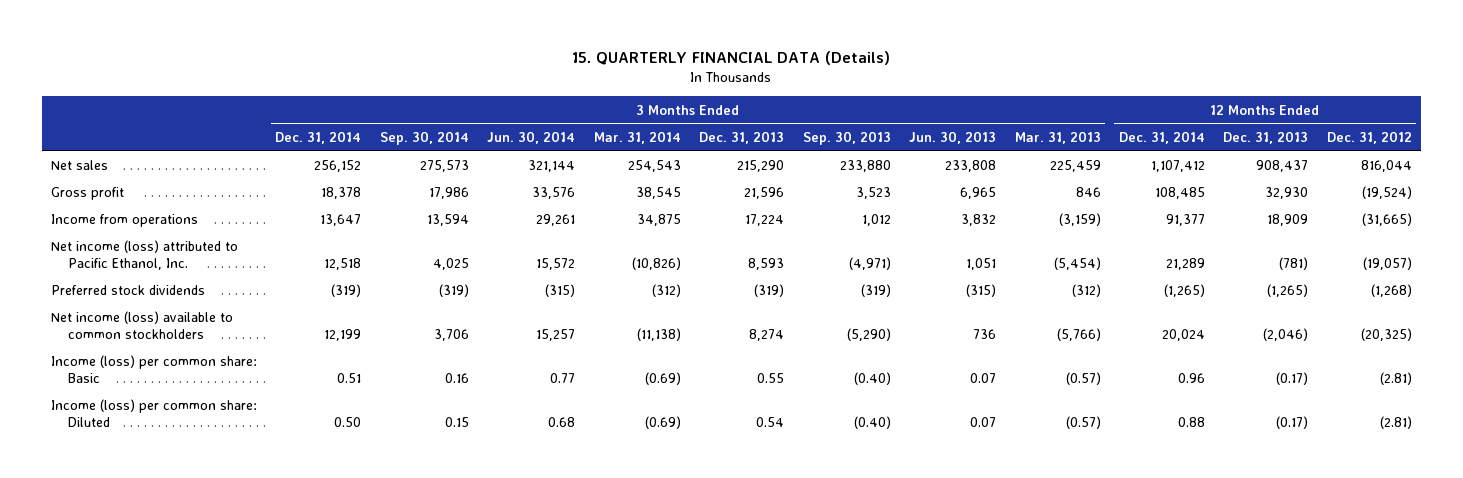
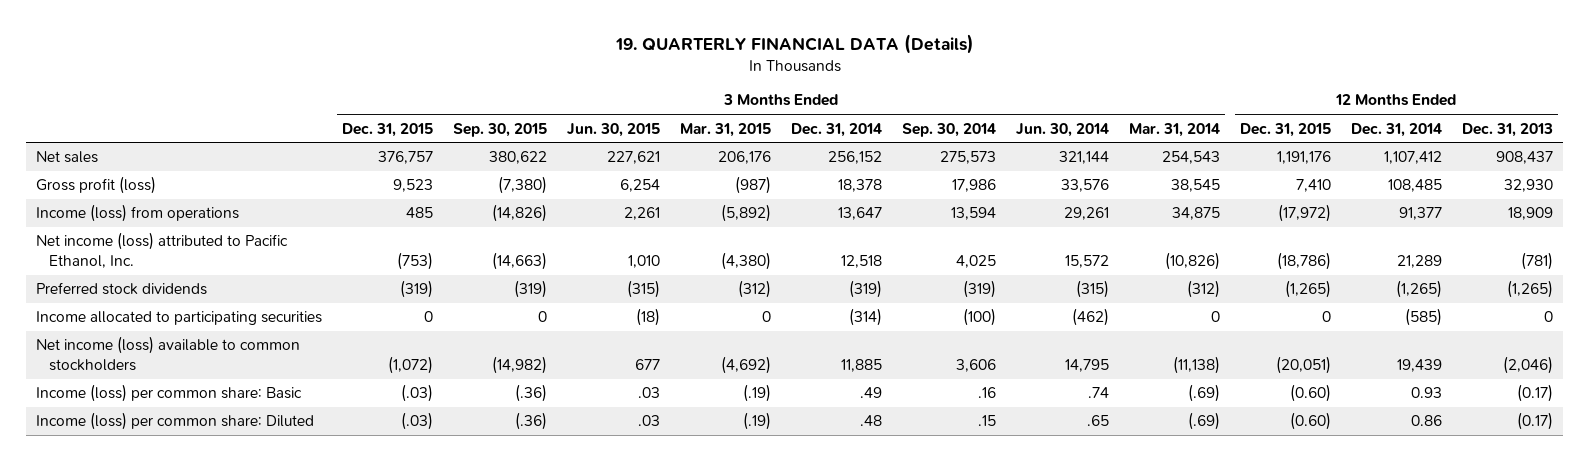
[572,51,891,66] 15. QUARTERLY FINANCIAL DATA (Details) -> [614,34,974,55] 19. QUARTERLY FINANCIAL DATA (Details)
[699,131,785,145] Dec. 31, 2013 -> none
[802,131,891,146] Sep. 30, 2013 -> none
[909,131,997,145] Jun. 30, 2013 -> none
[1014,131,1101,145] Mar. 31, 2013 -> none
[1326,131,1412,145] Dec. 31, 2012 -> none
none -> [342,122,434,137] Dec. 31, 2015
none -> [453,122,548,137] Sep. 30, 2015
none -> [567,122,661,137] Jun. 30, 2015
none -> [680,122,772,137] Mar. 31, 2015
none -> [1239,122,1331,137] Dec. 31, 2015
[50,187,124,201] Gross profit -> [36,176,157,195] Gross profit (loss)
[50,214,198,228] Income from operations -> [36,204,240,223] Income (loss) from operations
none -> [36,311,323,326] Income allocated to participating securities
[324,329,362,342] 12,199 -> [841,358,883,372] 11,885
[433,329,469,342] 3,706 -> [956,358,997,372] 3,606
[536,329,576,342] 15,257 -> [1065,358,1110,372] 14,795
[1161,329,1205,342] 20,024 -> [1396,358,1442,372] 19,439
[337,373,362,384] 0.51 -> [860,387,883,399] .49
[444,373,469,384] 0.16 -> [978,387,997,399] .16
[550,373,576,384] 0.77 -> [1088,387,1110,399] .74
[644,372,681,386] (0.69) -> [1188,384,1221,403] (.69)
[1177,373,1205,384] 0.96 -> [1410,387,1442,399] 0.93
[334,417,362,428] 0.50 -> [860,415,883,427] .48
[444,417,469,428] 0.15 -> [978,415,997,427] .15
[548,417,576,428] 0.68 -> [1087,415,1110,427] .65
[644,416,681,430] (0.69) -> [1188,412,1221,431] (.69)
[1177,417,1205,428] 0.88 -> [1410,415,1442,427] 0.86

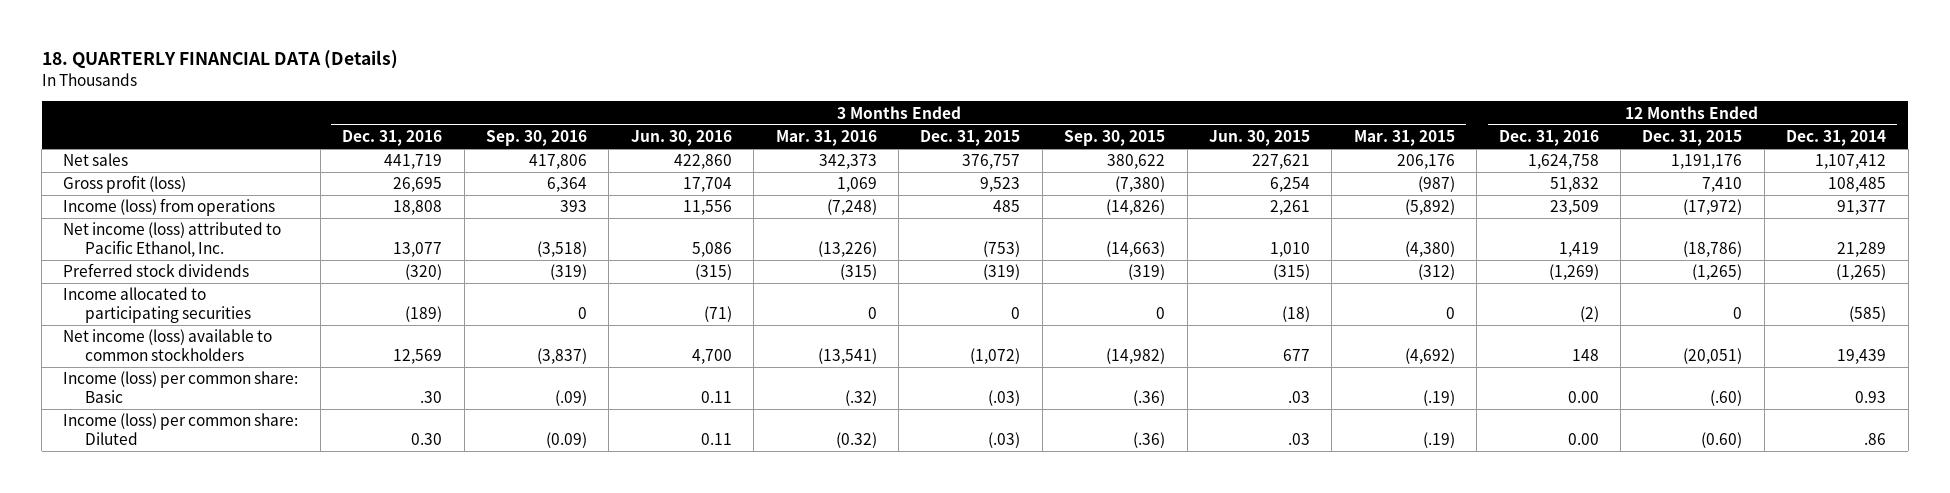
[614,34,974,55] 19. QUARTERLY FINANCIAL DATA (Details) -> [41,50,398,70] 18. QUARTERLY FINANCIAL DATA (Details)
[791,122,883,137] Dec. 31, 2014 -> none
[902,122,997,137] Sep. 30, 2014 -> none
[1016,122,1110,137] Jun. 30, 2014 -> none
[1129,122,1221,137] Mar. 31, 2014 -> none
[1461,122,1553,137] Dec. 31, 2013 -> none
none -> [342,129,443,146] Dec. 31, 2016
none -> [486,129,588,146] Sep. 30, 2016
none -> [630,129,732,146] Jun. 30, 2016
none -> [775,129,877,146] Mar. 31, 2016
none -> [1498,129,1599,146] Dec. 31, 2016
[1289,384,1331,403] (0.60) -> [1710,389,1743,406] (.60)
[1410,415,1442,427] 0.86 -> [1864,432,1887,445] .86

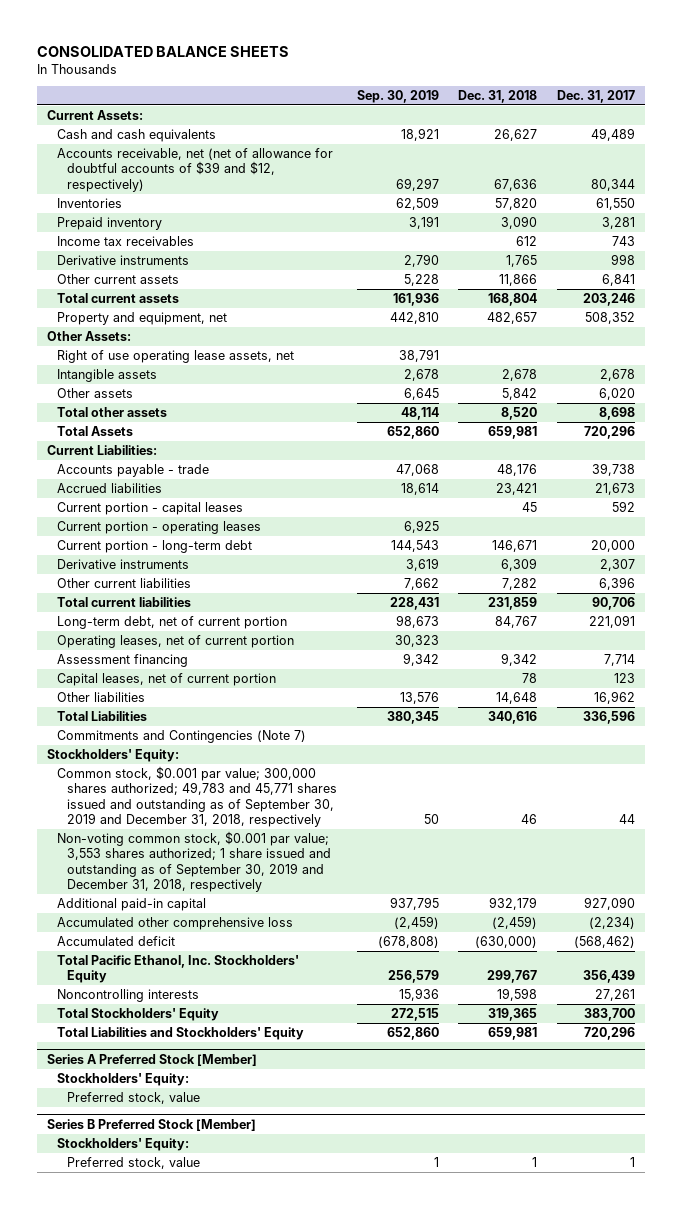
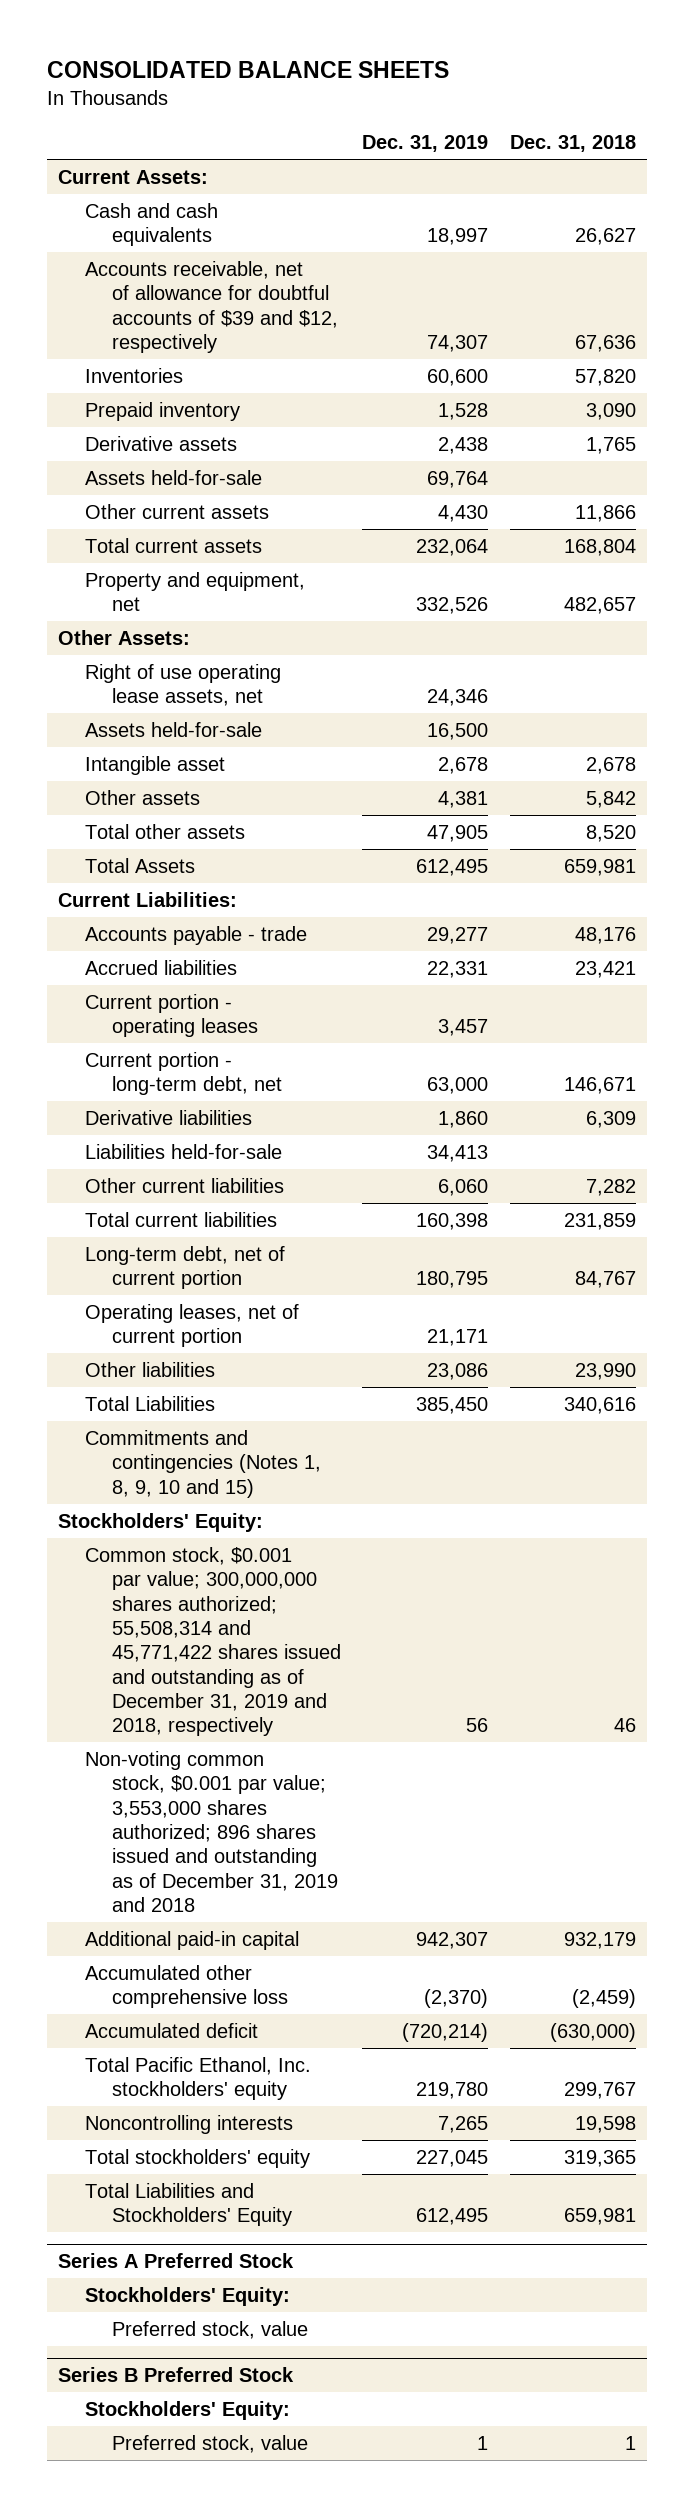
[356,90,439,104] Sep. 30, 2019 -> none
[556,90,635,104] Dec. 31, 2017 -> none
none -> [362,135,489,153] Dec. 31, 2019
[57,148,334,192] Accounts receivable, net (net of allowance for doubtful accounts of $39 and $12, respectively) -> [84,260,338,353] Accounts receivable, net of allowance for doubtful accounts of $39 and $12, respectively
[57,236,195,247] Income tax receivables -> none
[57,255,190,266] Derivative instruments -> [84,435,237,451] Derivative assets
none -> [84,469,262,485] Assets held-for-sale
none -> [84,721,262,737] Assets held-for-sale
[57,369,158,383] Intangible assets -> [84,755,225,775] Intangible asset
[57,502,244,516] Current portion - capital leases -> none
[57,540,253,554] Current portion - long-term debt -> [84,1051,282,1096] Current portion - long-term debt, net
[57,559,190,570] Derivative instruments -> [84,1109,252,1125] Derivative liabilities
none -> [84,1143,282,1159] Liabilities held-for-sale
[57,654,189,668] Assessment financing -> none
[57,673,277,687] Capital leases, net of current portion -> none
[496,692,538,705] 14,648 -> [575,1362,637,1380] 23,990
[57,730,307,744] Commitments and Contingencies (Note 7) -> [84,1429,321,1498] Commitments and contingencies (Notes 1, 8, 9, 10 and 15)
[57,766,338,828] Common stock, $0.001 par value; 300,000 shares authorized; 49,783 and 45,771 shares issued and outstanding as of September 30, 2019 and December 31, 2018, respectively -> [84,1546,341,1737] Common stock, $0.001 par value; 300,000,000 shares authorized; 55,508,314 and 45,771,422 shares issued and outstanding as of December 31, 2019 and 2018, respectively
[57,831,332,893] Non-voting common stock, $0.001 par value; 3,553 shares authorized; 1 share issued and outstanding as of September 30, 2019 and December 31, 2018, respectively -> [84,1750,338,1913] Non-voting common stock, $0.001 par value; 3,553,000 shares authorized; 896 shares issued and outstanding as of December 31, 2019 and 2018
[57,955,300,984] Total Pacific Ethanol, Inc. Stockholders' Equity -> [84,2056,311,2101] Total Pacific Ethanol, Inc. stockholders' equity
[57,1008,220,1022] Total Stockholders' Equity -> [84,2148,310,2168] Total stockholders' equity
[47,1053,258,1066] Series A Preferred Stock [Member] -> [57,2253,294,2269] Series A Preferred Stock
[47,1118,257,1131] Series B Preferred Stock [Member] -> [57,2367,294,2383] Series B Preferred Stock

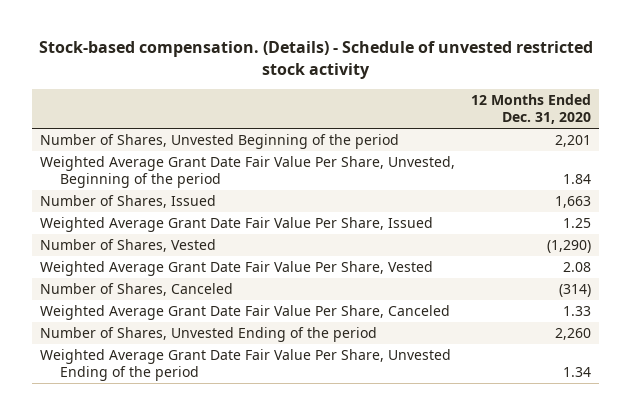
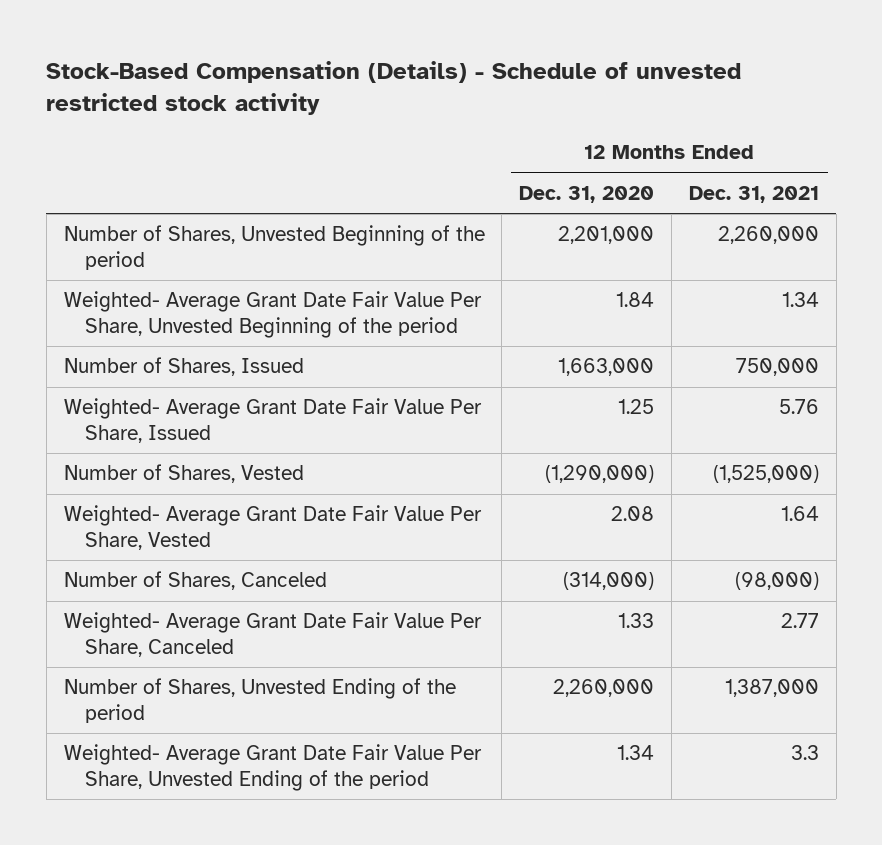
[38,41,593,79] Stock-based compensation. (Details) - Schedule of unvested restricted stock activity -> [46,60,742,115] Stock-Based Compensation (Details) - Schedule of unvested restricted stock activity
none -> [688,185,819,203] Dec. 31, 2021
[555,135,592,148] 2,201 -> [558,226,655,245] 2,201,000
[39,156,455,189] Weighted Average Grant Date Fair Value Per Share, Unvested, Beginning of the period -> [63,291,482,338] Weighted- Average Grant Date Fair Value Per Share, Unvested Beginning of the period
[555,196,592,209] 1,663 -> [558,358,655,377] 1,663,000
[39,217,433,233] Weighted Average Grant Date Fair Value Per Share, Issued -> [63,398,482,443] Weighted- Average Grant Date Fair Value Per Share, Issued
[547,240,592,254] (1,290) -> [545,465,655,484] (1,290,000)
[39,261,433,277] Weighted Average Grant Date Fair Value Per Share, Vested -> [63,505,482,550] Weighted- Average Grant Date Fair Value Per Share, Vested
[559,284,592,298] (314) -> [563,572,655,591] (314,000)
[39,305,450,321] Weighted Average Grant Date Fair Value Per Share, Canceled -> [63,612,482,657] Weighted- Average Grant Date Fair Value Per Share, Canceled
[555,328,592,341] 2,260 -> [553,679,655,698] 2,260,000
[39,349,451,382] Weighted Average Grant Date Fair Value Per Share, Unvested Ending of the period -> [63,744,482,791] Weighted- Average Grant Date Fair Value Per Share, Unvested Ending of the period

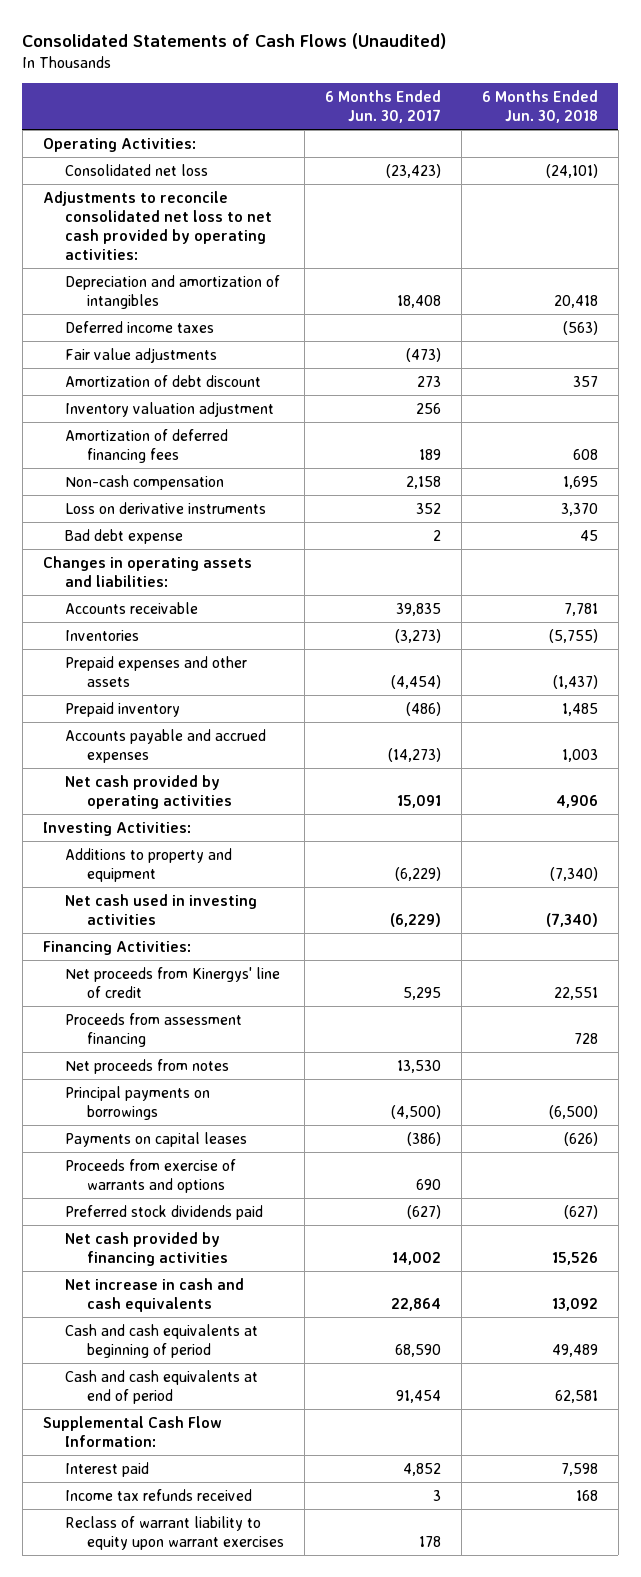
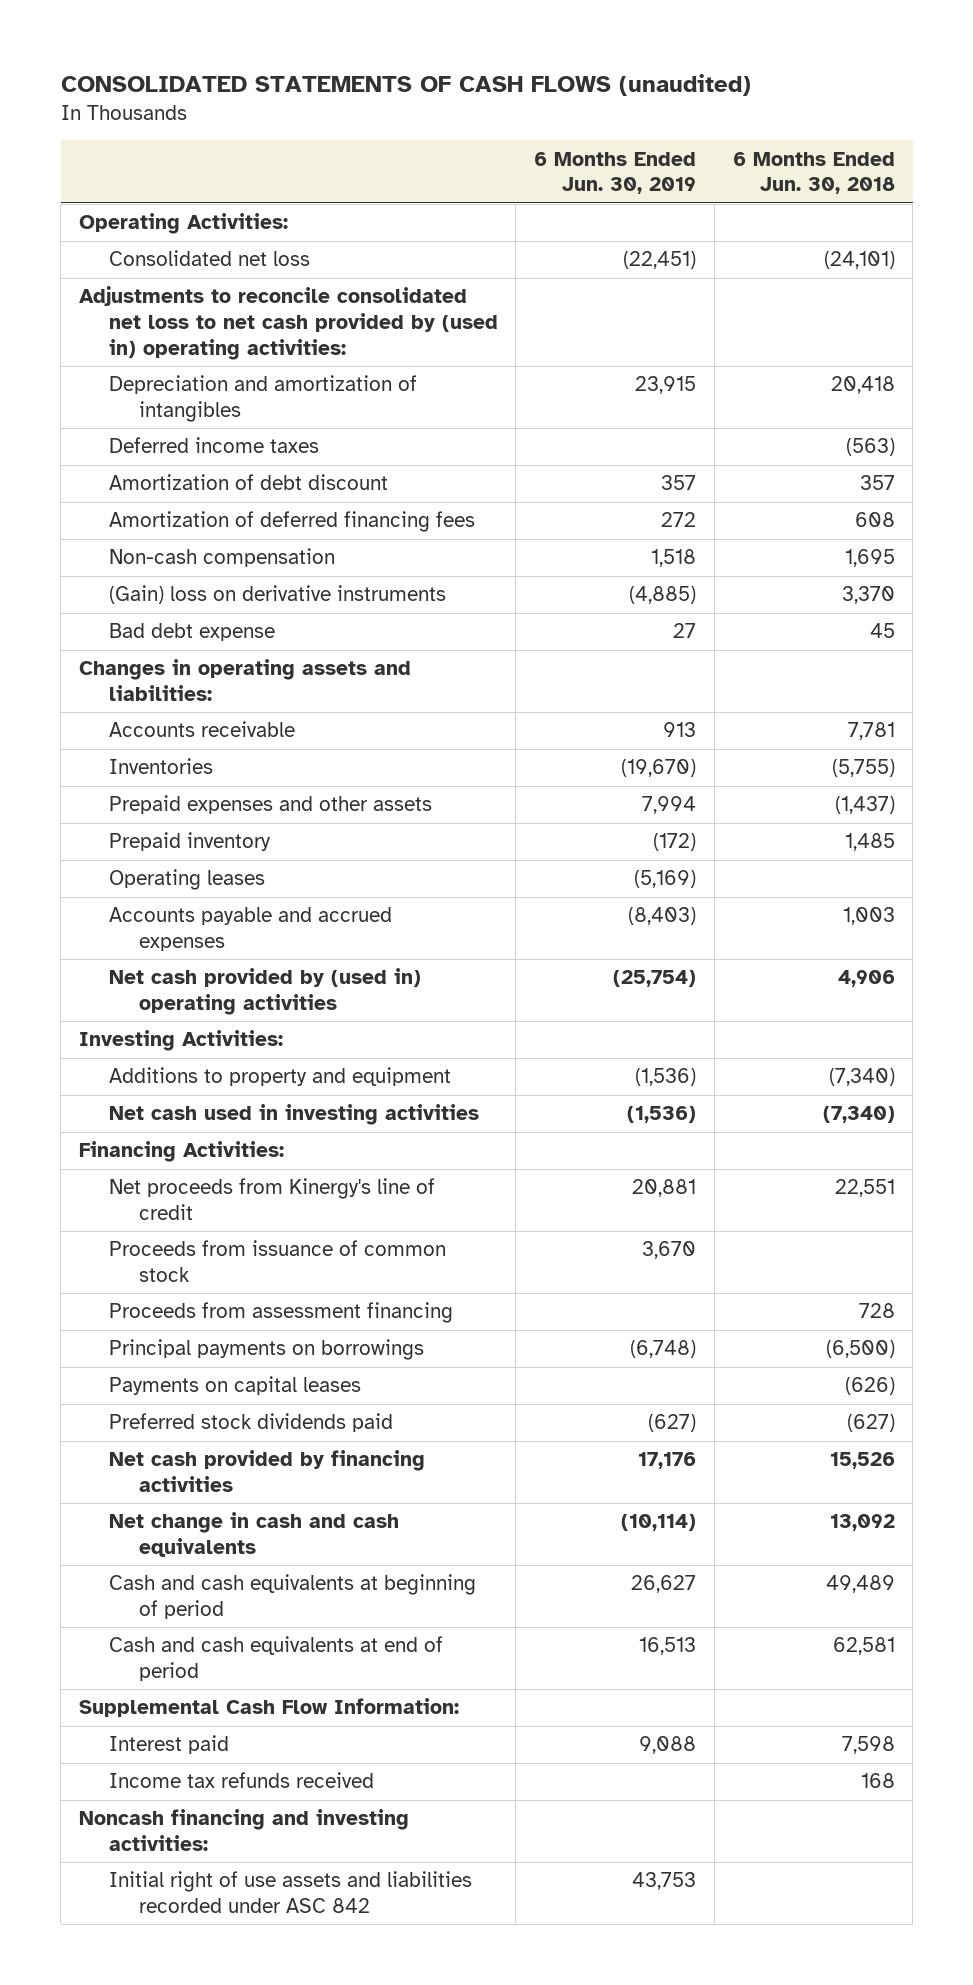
[22,32,447,49] Consolidated Statements of Cash Flows (Unaudited) -> [60,74,751,97] CONSOLIDATED STATEMENTS OF CASH FLOWS (unaudited)
[324,90,441,124] 6 Months Ended Jun. 30, 2017 -> none
none -> [534,151,697,195] 6 Months Ended Jun. 30, 2019
[42,190,272,261] Adjustments to reconcile consolidated net loss to net cash provided by operating activities: -> [78,286,498,360] Adjustments to reconcile consolidated net loss to net cash provided by (used in) operating activities:
[64,347,217,363] Fair value adjustments -> none
[64,401,274,417] Inventory valuation adjustment -> none
[64,501,266,514] Loss on derivative instruments -> [108,585,446,605] (Gain) loss on derivative instruments
none -> [108,869,265,891] Operating leases
[64,774,232,809] Net cash provided by operating activities -> [108,968,421,1015] Net cash provided by (used in) operating activities
[64,966,280,998] Net proceeds from Kinergys' line of credit -> [108,1178,435,1220] Net proceeds from Kinergy's line of credit
none -> [108,1240,446,1282] Proceeds from issuance of common stock
[64,1058,229,1074] Net proceeds from notes -> none
[64,1158,236,1193] Proceeds from exercise of warrants and options -> none
[64,1277,244,1312] Net increase in cash and cash equivalents -> [108,1512,399,1557] Net change in cash and cash equivalents
[64,1515,284,1550] Reclass of warrant liability to equity upon warrant exercises -> none
none -> [78,1809,409,1851] Noncash financing and investing activities:
none -> [108,1871,472,1913] Initial right of use assets and liabilities recorded under ASC 842

